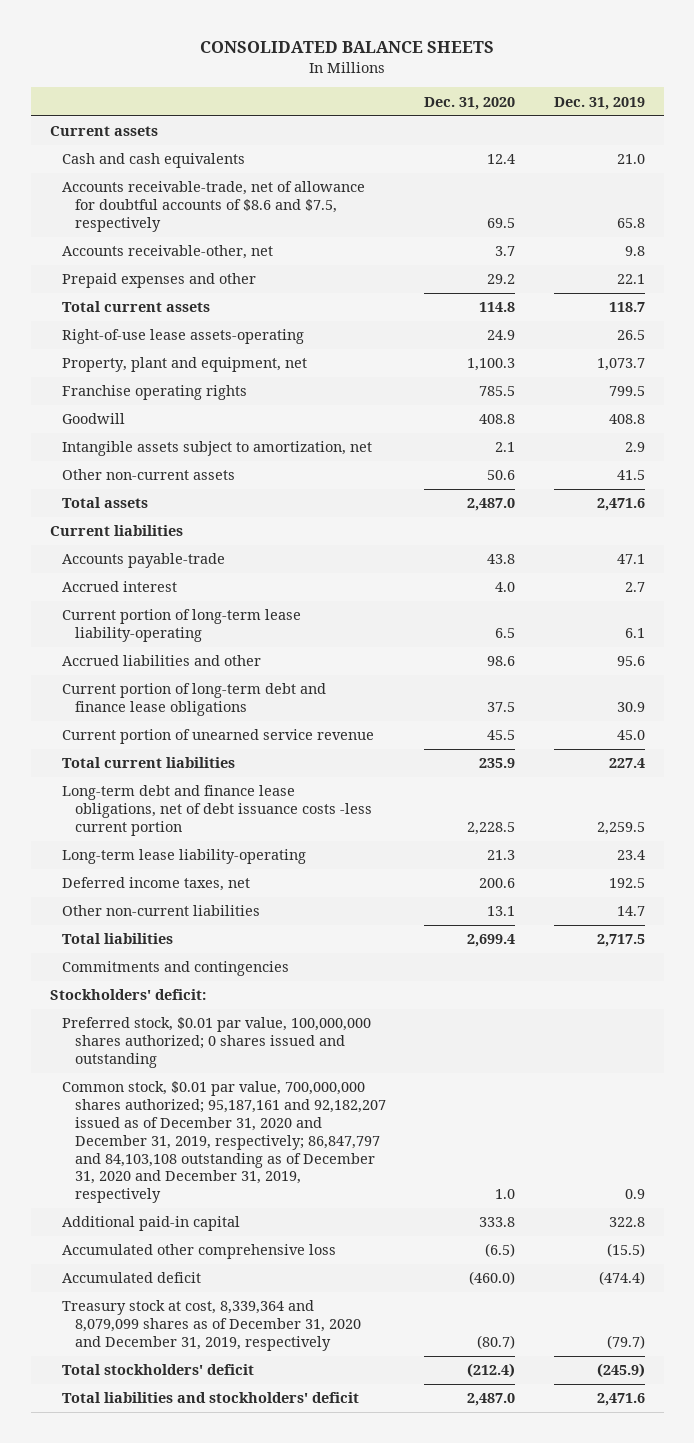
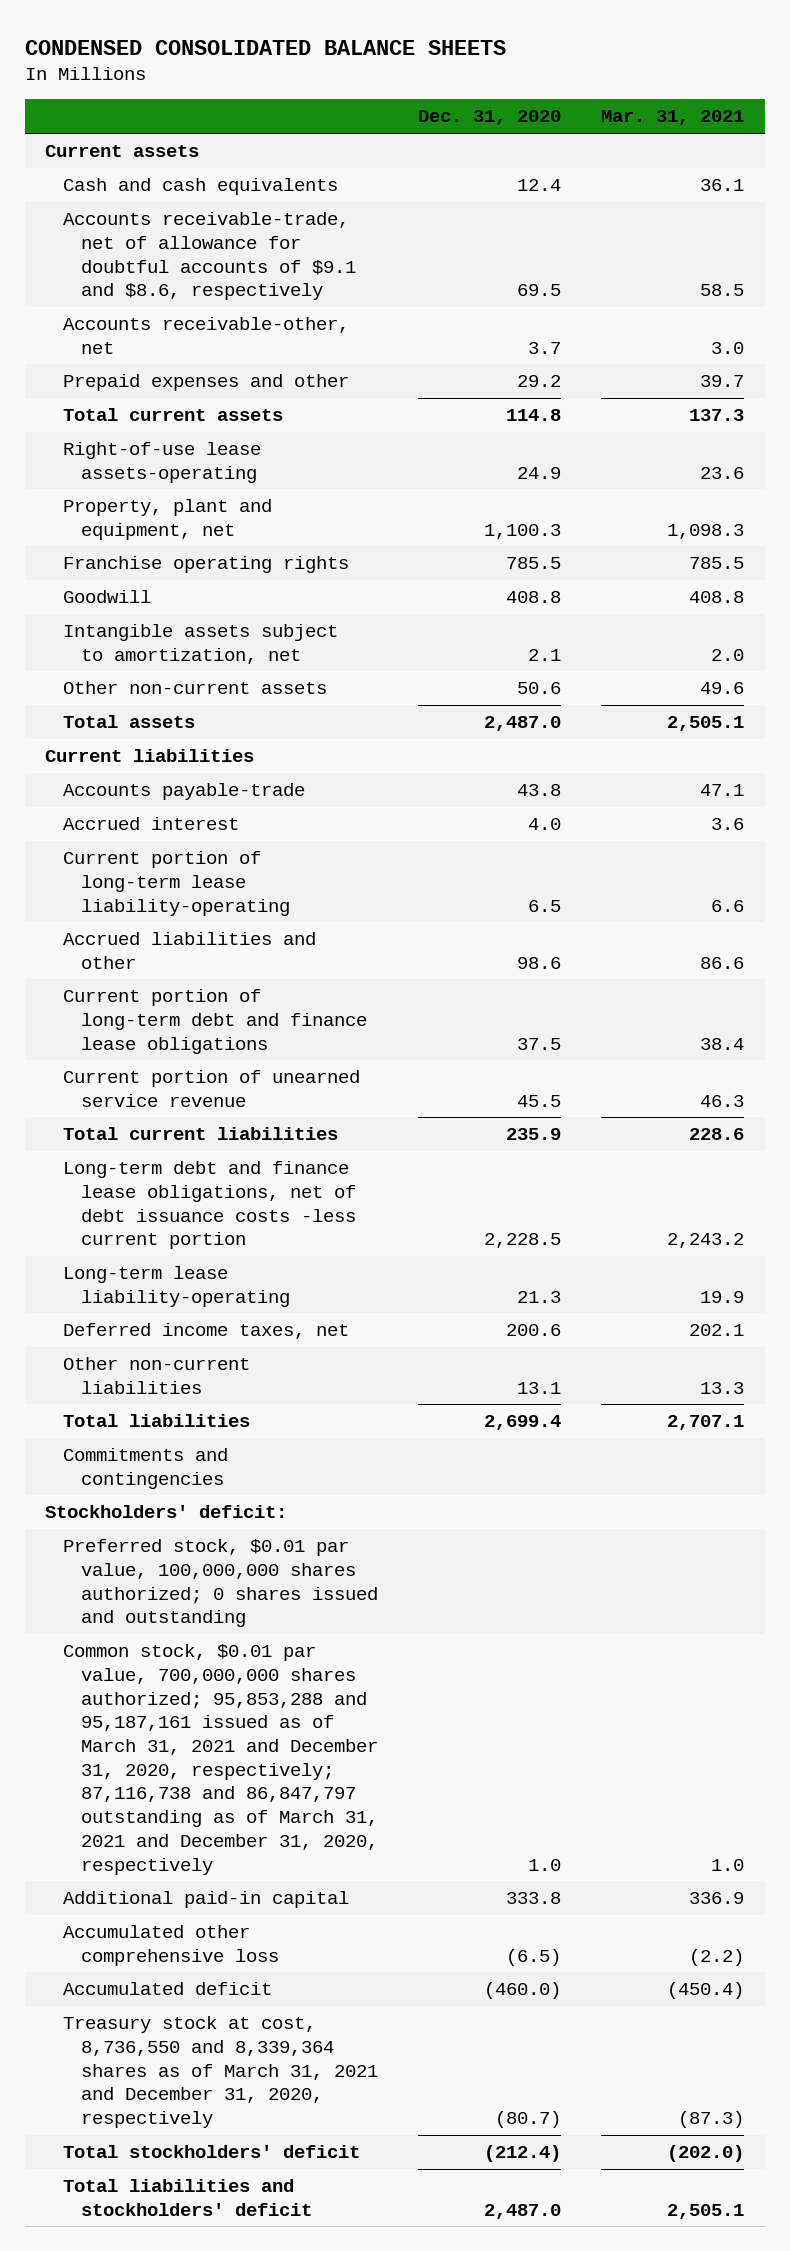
[200,41,495,54] CONSOLIDATED BALANCE SHEETS -> [25,39,507,55] CONDENSED CONSOLIDATED BALANCE SHEETS
[553,96,645,110] Dec. 31, 2019 -> none
none -> [601,110,745,126] Mar. 31, 2021
[62,181,366,233] Accounts receivable-trade, net of allowance for doubtful accounts of $8.6 and $7.5, respectively -> [63,212,356,301] Accounts receivable-trade, net of allowance for doubtful accounts of $9.1 and $8.6, respectively
[62,1081,387,1204] Common stock, $0.01 par value, 700,000,000 shares authorized; 95,187,161 and 92,182,207 issued as of December 31, 2020 and December 31, 2019, respectively; 86,847,797 and 84,103,108 outstanding as of December 31, 2020 and December 31, 2019, respectively -> [63,1644,378,1875] Common stock, $0.01 par value, 700,000,000 shares authorized; 95,853,288 and 95,187,161 issued as of March 31, 2021 and December 31, 2020, respectively; 87,116,738 and 86,847,797 outstanding as of March 31, 2021 and December 31, 2020, respectively
[62,1300,362,1352] Treasury stock at cost, 8,339,364 and 8,079,099 shares as of December 31, 2020 and December 31, 2019, respectively -> [63,2016,378,2128] Treasury stock at cost, 8,736,550 and 8,339,364 shares as of March 31, 2021 and December 31, 2020, respectively

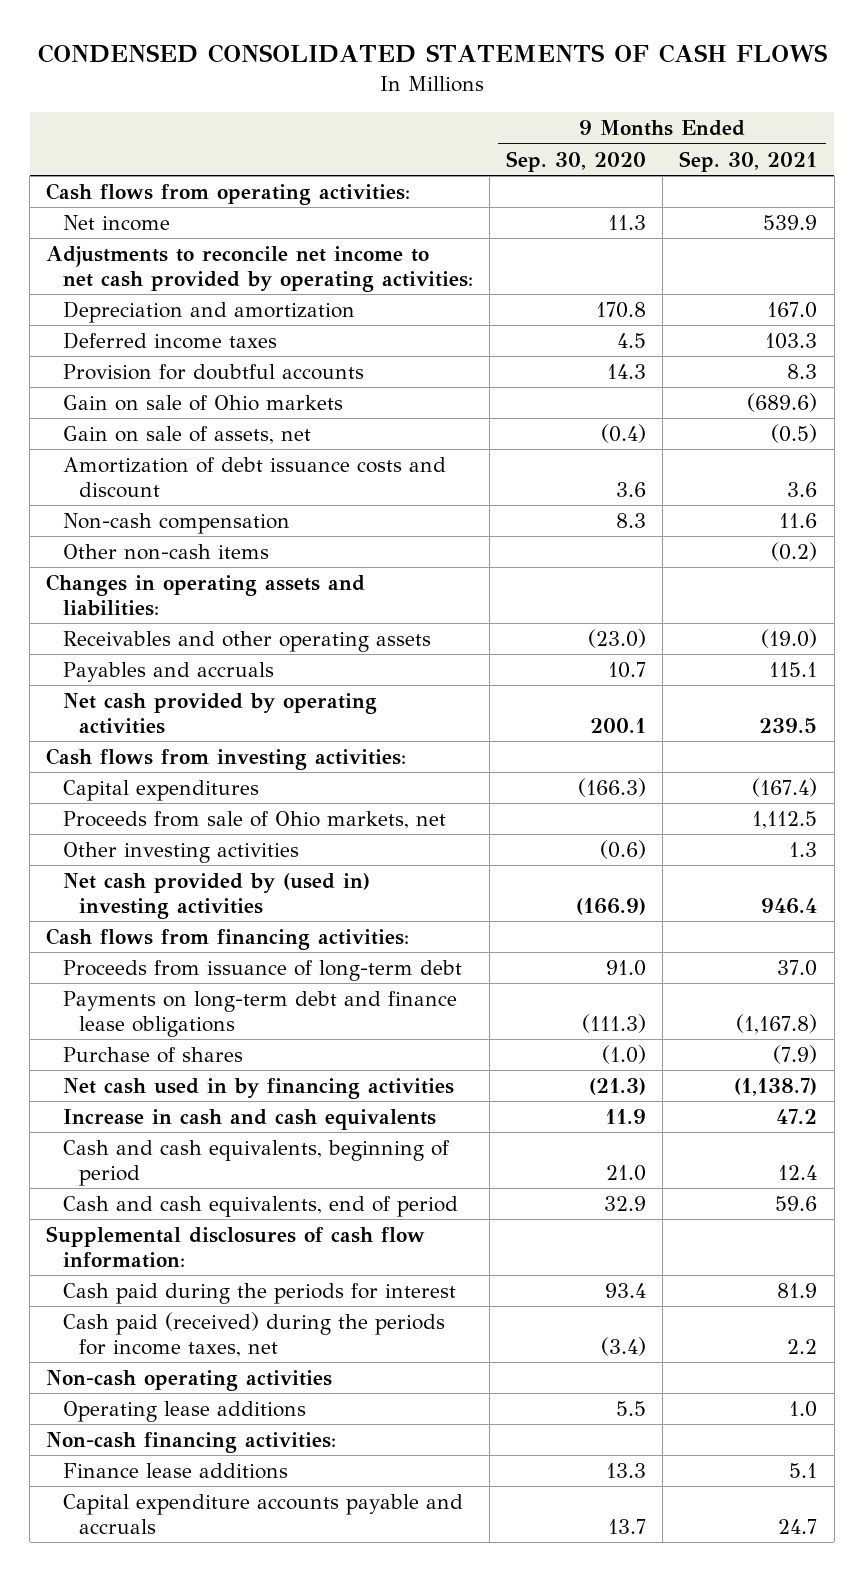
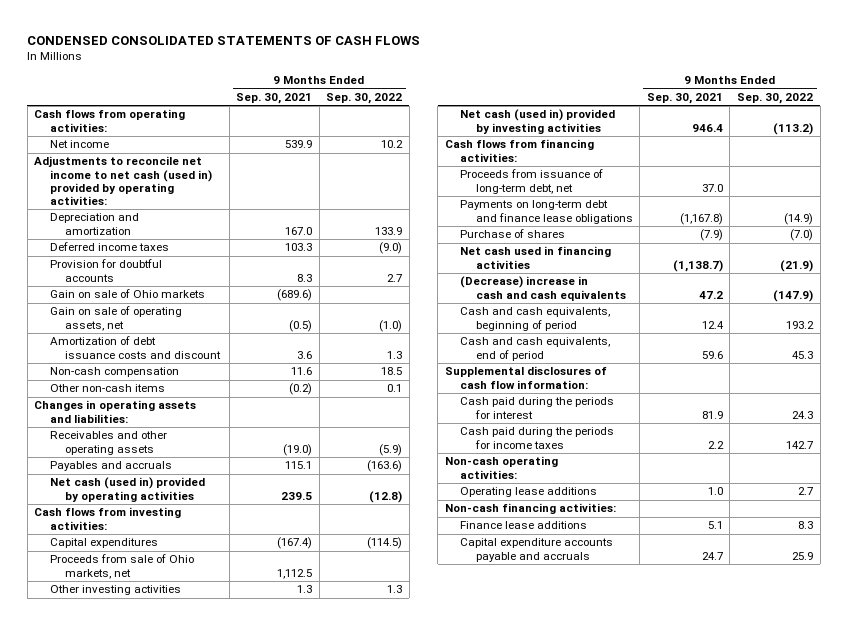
[506,150,647,172] Sep. 30, 2020 -> none
none -> [326,92,403,104] Sep. 30, 2022
[46,246,473,292] Adjustments to reconcile net income to net cash provided by operating activities: -> [34,156,212,205] Adjustments to reconcile net income to net cash (used in) provided by operating activities:
[62,426,311,445] Gain on sale of assets, net -> [49,306,182,331] Gain on sale of operating assets, net
[62,693,377,734] Net cash provided by operating activities -> [49,477,205,502] Net cash (used in) provided by operating activities
[62,873,370,919] Net cash provided by (used in) investing activities -> [460,109,616,134] Net cash (used in) provided by investing activities
[62,960,462,982] Proceeds from issuance of long-term debt -> [460,169,604,194] Proceeds from issuance of long-term debt, net
[62,1078,454,1100] Net cash used in by financing activities -> [460,246,612,269] Net cash used in financing activities
[62,1109,436,1131] Increase in cash and cash equivalents -> [460,276,626,301] (Decrease) increase in cash and cash equivalents
[62,1312,445,1357] Cash paid (received) during the periods for income taxes, net -> [460,427,615,449] Cash paid during the periods for income taxes
[46,1370,333,1392] Non-cash operating activities -> [444,456,558,479] Non-cash operating activities:

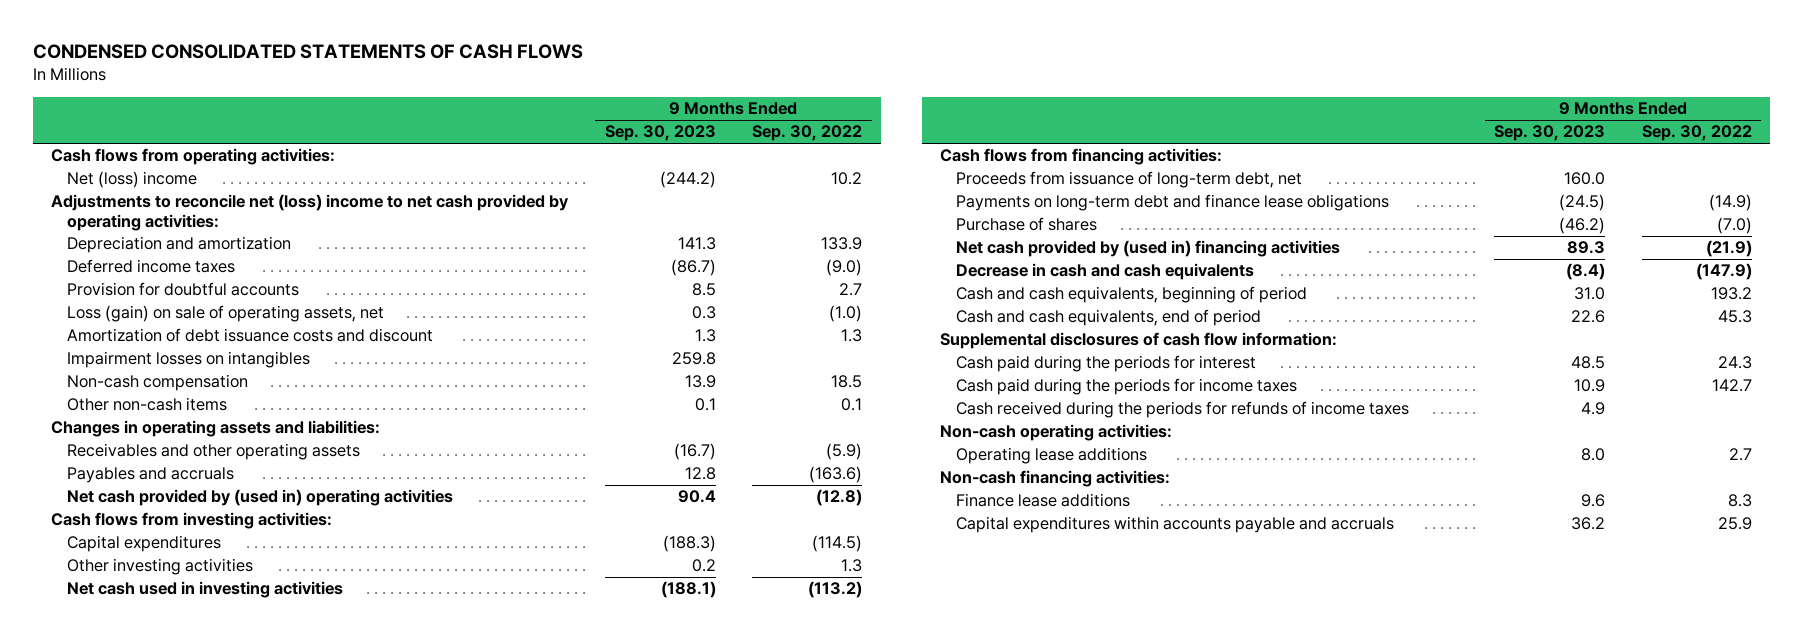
[236,92,313,104] Sep. 30, 2021 -> none
none -> [604,125,716,142] Sep. 30, 2023
[49,140,109,149] Net income -> [66,171,197,189] Net (loss) income
[34,156,212,205] Adjustments to reconcile net income to net cash (used in) provided by operating activities: -> [50,194,569,231] Adjustments to reconcile net (loss) income to net cash provided by operating activities:
[49,289,205,299] Gain on sale of Ohio markets -> none
[49,306,182,331] Gain on sale of operating assets, net -> [66,305,384,323] Loss (gain) on sale of operating assets, net
none -> [66,351,310,369] Impairment losses on intangibles
[49,477,205,502] Net cash (used in) provided by operating activities -> [66,489,453,507] Net cash provided by (used in) operating activities
[49,554,194,579] Proceeds from sale of Ohio markets, net -> none
[460,109,616,134] Net cash (used in) provided by investing activities -> [66,581,343,599] Net cash used in investing activities
[460,246,612,269] Net cash used in financing activities -> [956,240,1341,258] Net cash provided by (used in) financing activities
[460,276,626,301] (Decrease) increase in cash and cash equivalents -> [956,263,1255,281] Decrease in cash and cash equivalents
none -> [956,401,1410,419] Cash received during the periods for refunds of income taxes
[460,538,614,562] Capital expenditure accounts payable and accruals -> [956,516,1395,534] Capital expenditures within accounts payable and accruals

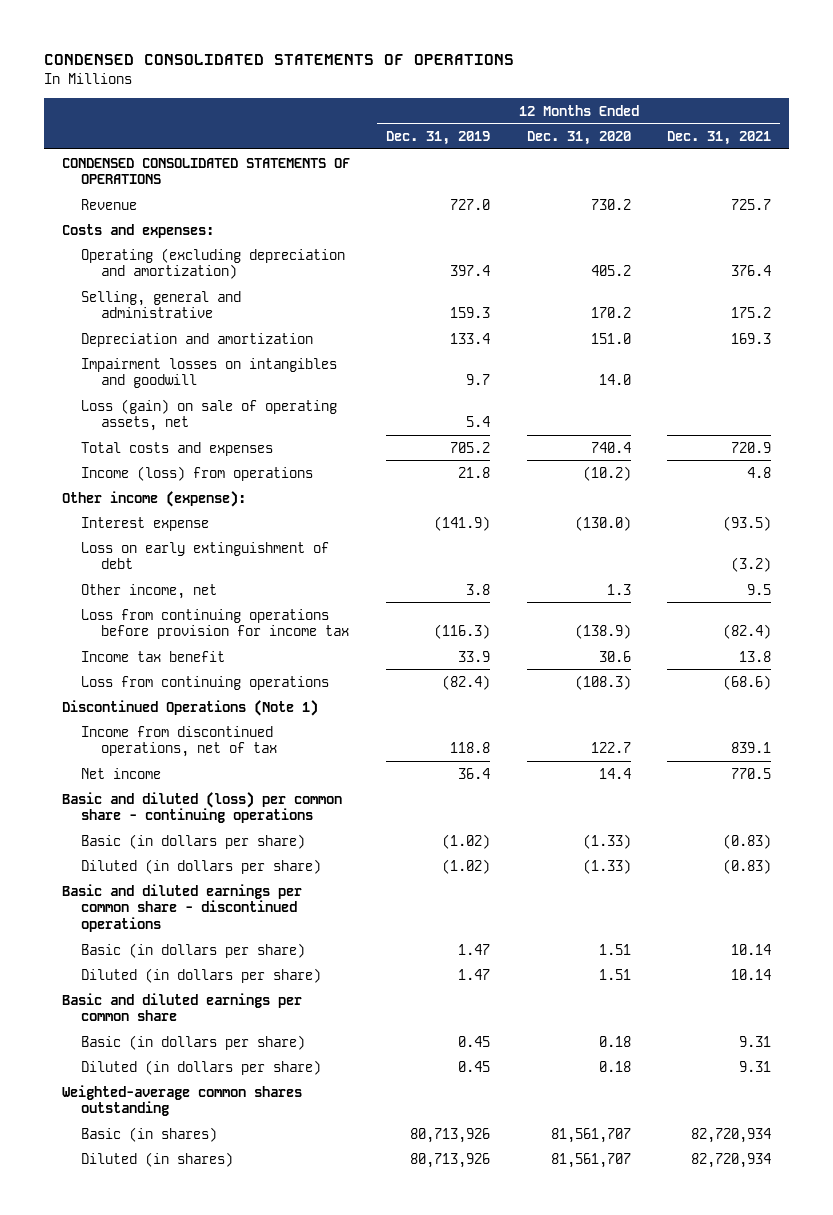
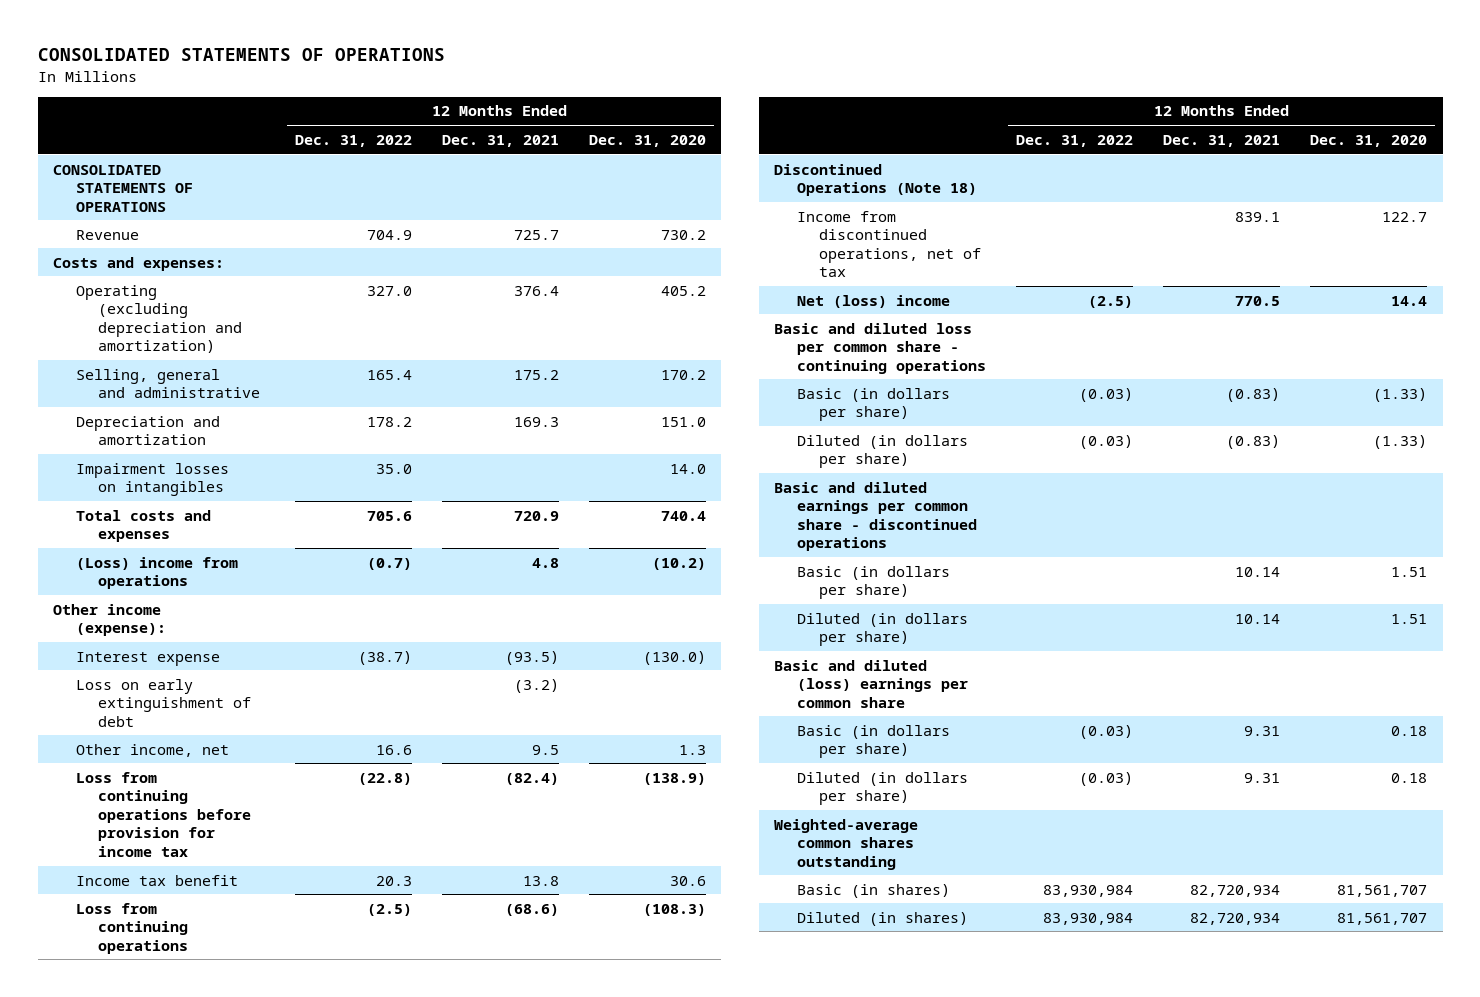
[43,54,514,66] CONDENSED CONSOLIDATED STATEMENTS OF OPERATIONS -> [37,48,445,62] CONSOLIDATED STATEMENTS OF OPERATIONS
[386,131,491,146] Dec. 31, 2019 -> none
none -> [294,134,412,147] Dec. 31, 2022
[61,157,350,185] CONDENSED CONSOLIDATED STATEMENTS OF OPERATIONS -> [52,164,193,212] CONSOLIDATED STATEMENTS OF OPERATIONS
[81,398,338,432] Loss (gain) on sale of operating assets, net -> none
[81,357,338,389] Impairment losses on intangibles and goodwill -> [75,462,229,497] Impairment losses on intangibles
[81,465,314,481] Income (loss) from operations -> [75,556,238,590] (Loss) income from operations
[61,699,318,716] Discontinued Operations (Note 1) -> [774,163,977,197] Discontinued Operations (Note 18)
[81,767,162,779] Net income -> [796,294,950,308] Net (loss) income
[61,791,342,824] Basic and diluted (loss) per common share - continuing operations -> [774,322,986,374] Basic and diluted loss per common share - continuing operations
[61,992,302,1022] Basic and diluted earnings per common share -> [774,659,968,708] Basic and diluted (loss) earnings per common share

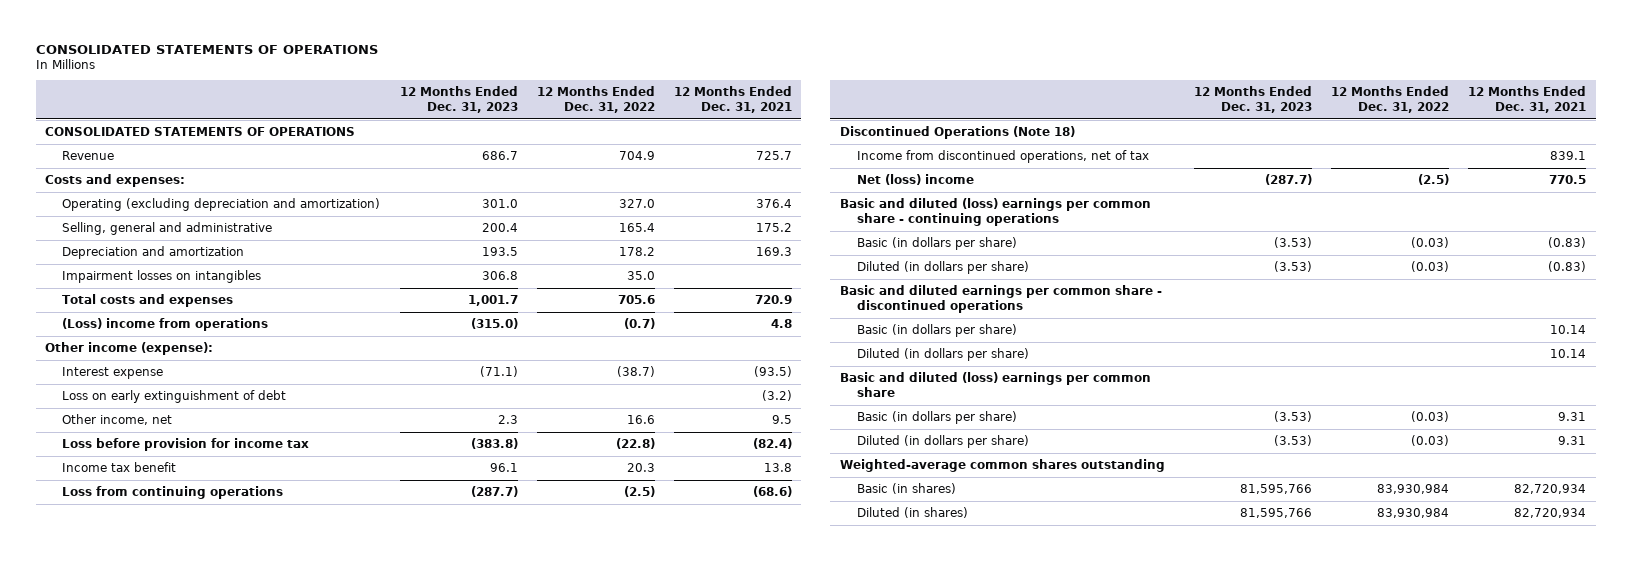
[589,134,707,147] Dec. 31, 2020 -> none
none -> [399,86,518,114] 12 Months Ended Dec. 31, 2023
[75,771,252,857] Loss from continuing operations before provision for income tax -> [62,438,310,452] Loss before provision for income tax
[774,322,986,374] Basic and diluted loss per common share - continuing operations -> [839,198,1151,226] Basic and diluted (loss) earnings per common share - continuing operations

